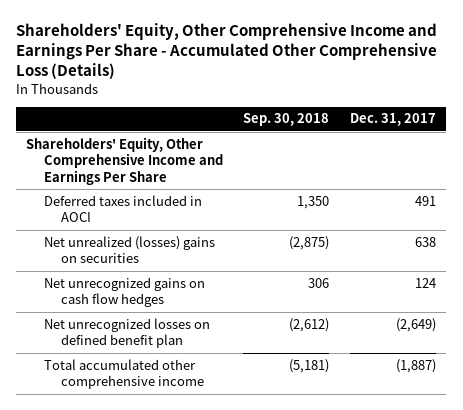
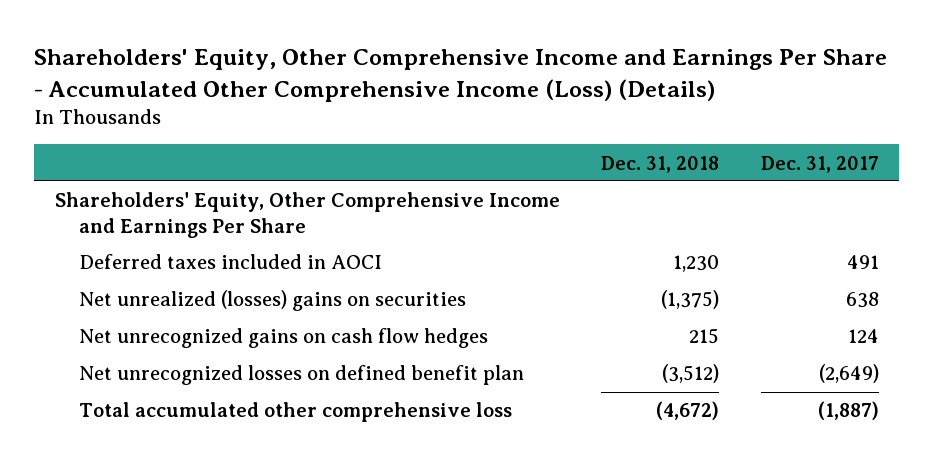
[16,23,438,80] Shareholders' Equity, Other Comprehensive Income and Earnings Per Share - Accumulated Other Comprehensive Loss (Details) -> [33,49,887,102] Shareholders' Equity, Other Comprehensive Income and Earnings Per Share - Accumulated Other Comprehensive Income (Loss) (Details)
[243,113,330,127] Sep. 30, 2018 -> none
none -> [601,155,720,173] Dec. 31, 2018
[43,358,205,390] Total accumulated other comprehensive income -> [79,402,513,423] Total accumulated other comprehensive loss

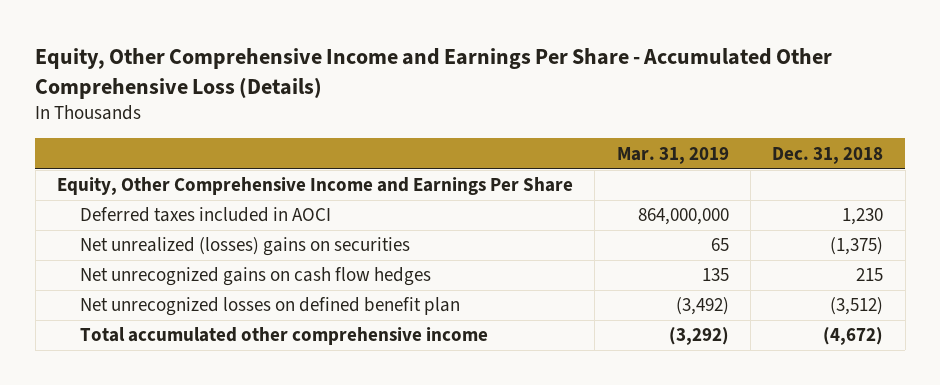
[33,49,887,102] Shareholders' Equity, Other Comprehensive Income and Earnings Per Share - Accumulated Other Comprehensive Income (Loss) (Details) -> [35,48,833,99] Equity, Other Comprehensive Income and Earnings Per Share - Accumulated Other Comprehensive Loss (Details)
[760,155,879,173] Dec. 31, 2017 -> none
none -> [616,146,729,164] Mar. 31, 2019
[54,192,560,239] Shareholders' Equity, Other Comprehensive Income and Earnings Per Share -> [56,177,573,196] Equity, Other Comprehensive Income and Earnings Per Share
[79,402,513,423] Total accumulated other comprehensive loss -> [79,327,488,346] Total accumulated other comprehensive income

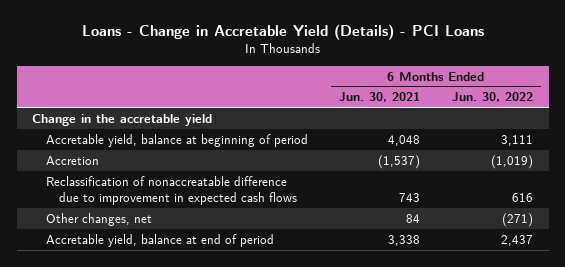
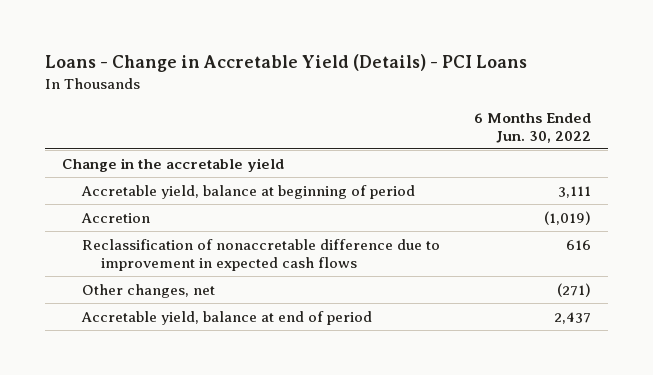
[339,92,421,103] Jun. 30, 2021 -> none
[45,175,297,206] Reclassification of nonaccreatable difference due to improvement in expected cash flows -> [81,238,440,271] Reclassification of nonaccretable difference due to improvement in expected cash flows

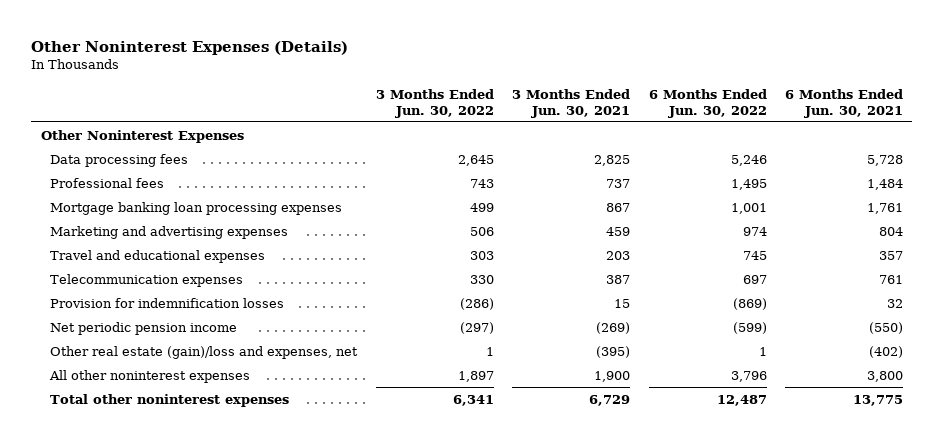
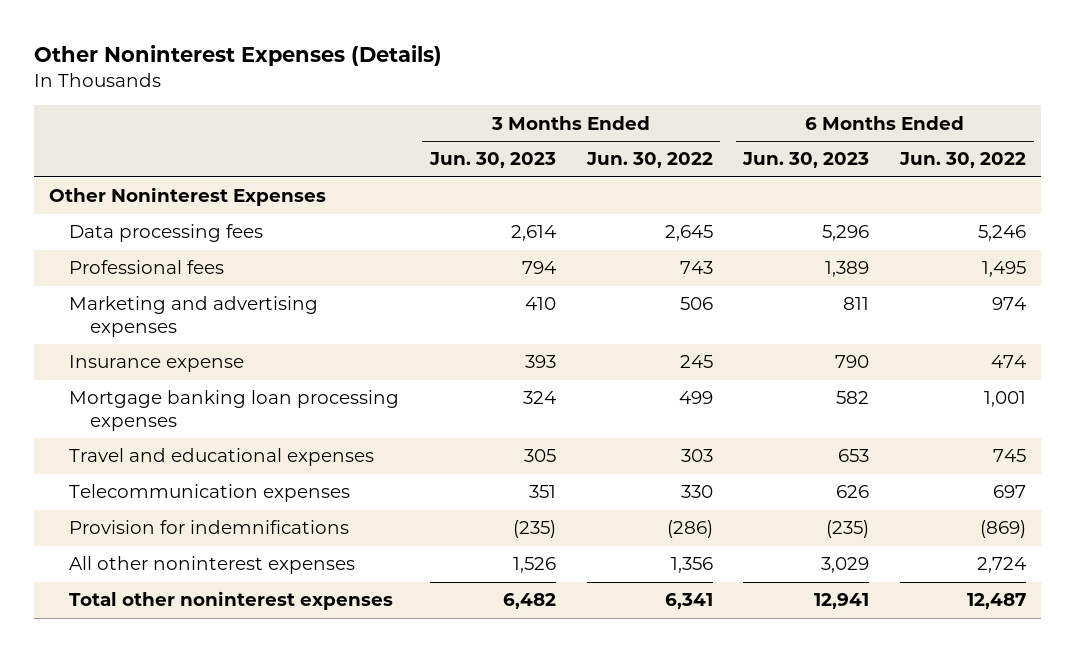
[512,89,631,118] 3 Months Ended Jun. 30, 2021 -> none
[785,89,904,118] 6 Months Ended Jun. 30, 2021 -> none
none -> [429,152,557,169] Jun. 30, 2023
none -> [742,152,870,169] Jun. 30, 2023
none -> [69,355,245,373] Insurance expense
[50,201,343,215] Mortgage banking loan processing expenses -> [69,390,400,431] Mortgage banking loan processing expenses
[50,321,238,335] Net periodic pension income -> none
[50,345,359,359] Other real estate (gain)/loss and expenses, net -> none
[50,297,285,308] Provision for indemnification losses -> [69,520,350,535] Provision for indemnifications
[457,370,494,382] 1,897 -> [670,557,713,574] 1,356
[730,370,767,382] 3,796 -> [976,557,1026,574] 2,724

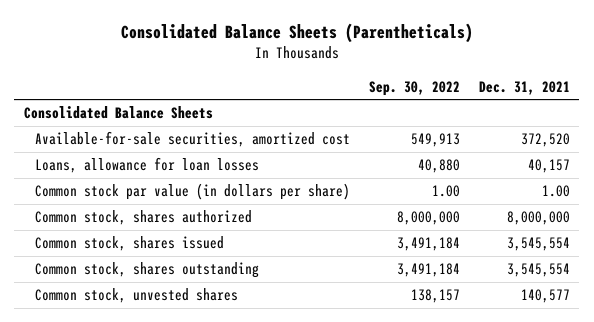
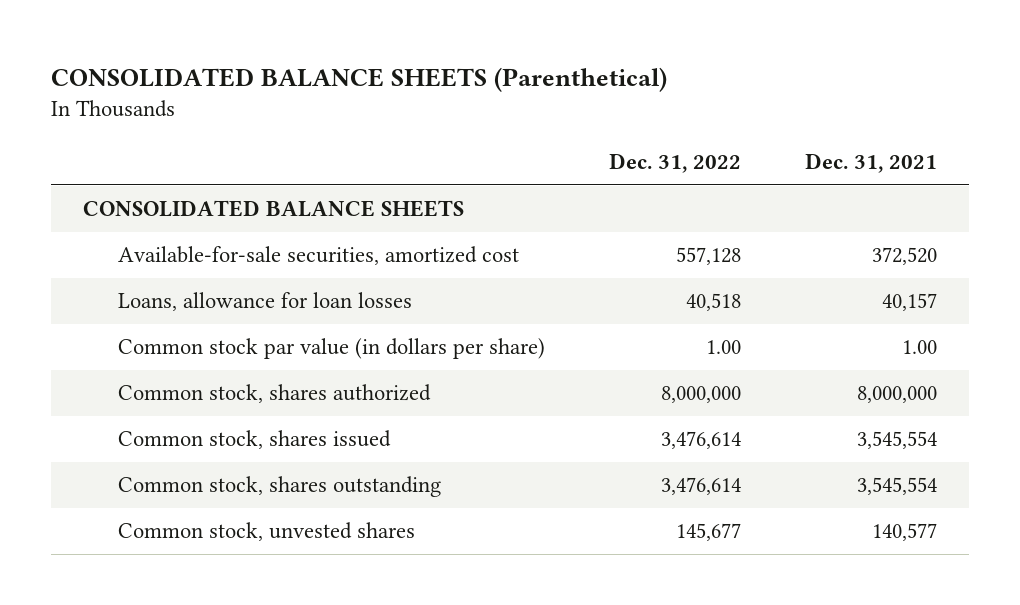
[120,22,473,43] Consolidated Balance Sheets (Parentheticals) -> [50,66,667,92] CONSOLIDATED BALANCE SHEETS (Parenthetical)
[368,80,460,96] Sep. 30, 2022 -> none
none -> [609,152,742,173] Dec. 31, 2022
[23,106,213,120] Consolidated Balance Sheets -> [82,200,464,218] CONSOLIDATED BALANCE SHEETS

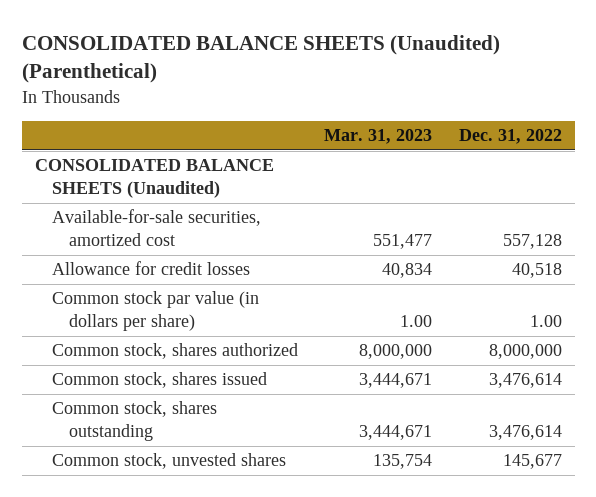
[50,66,667,92] CONSOLIDATED BALANCE SHEETS (Parenthetical) -> [21,34,500,84] CONSOLIDATED BALANCE SHEETS (Unaudited) (Parenthetical)
[805,152,938,173] Dec. 31, 2021 -> none
none -> [324,129,433,145] Mar. 31, 2023
[82,200,464,218] CONSOLIDATED BALANCE SHEETS -> [34,159,274,199] CONSOLIDATED BALANCE SHEETS (Unaudited)
[117,292,412,312] Loans, allowance for loan losses -> [51,261,250,276] Allowance for credit losses

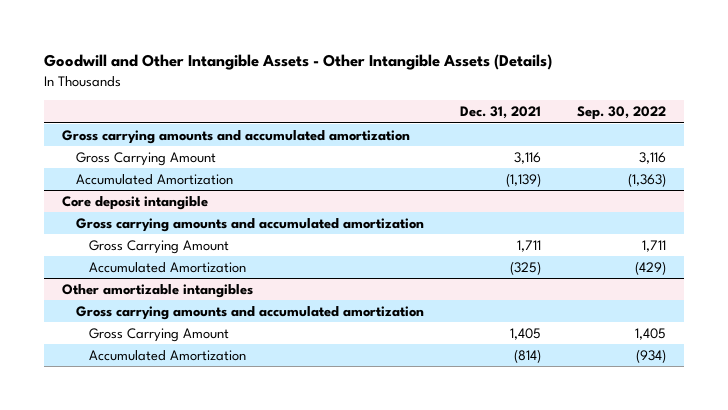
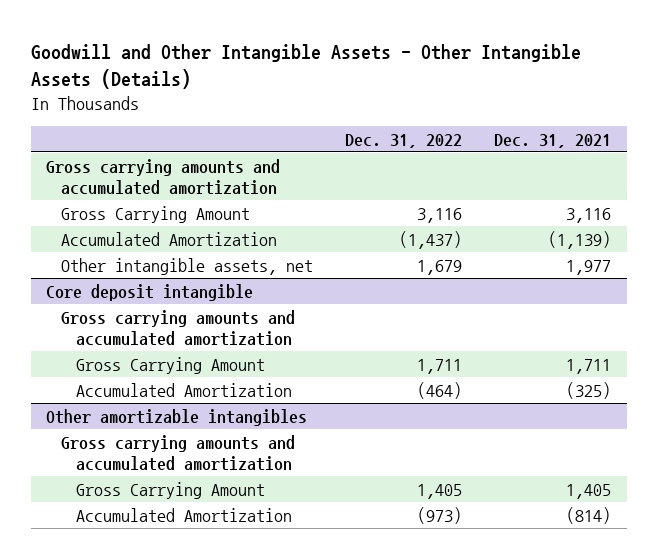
[576,106,666,121] Sep. 30, 2022 -> none
none -> [345,133,463,148] Dec. 31, 2022
none -> [61,257,314,275] Other intangible assets, net

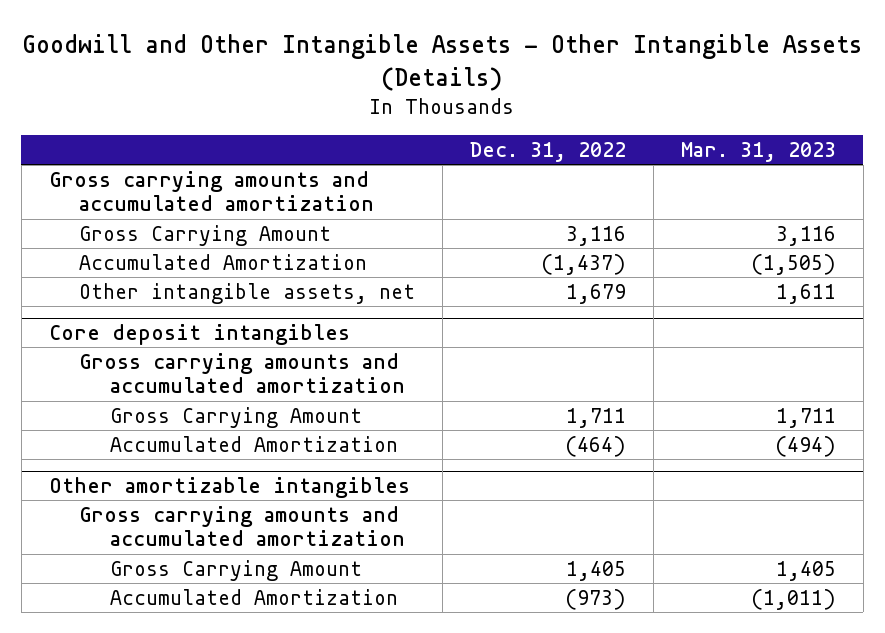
[493,133,611,148] Dec. 31, 2021 -> none
none -> [681,141,837,162] Mar. 31, 2023
[46,283,254,301] Core deposit intangible -> [48,323,350,345] Core deposit intangibles

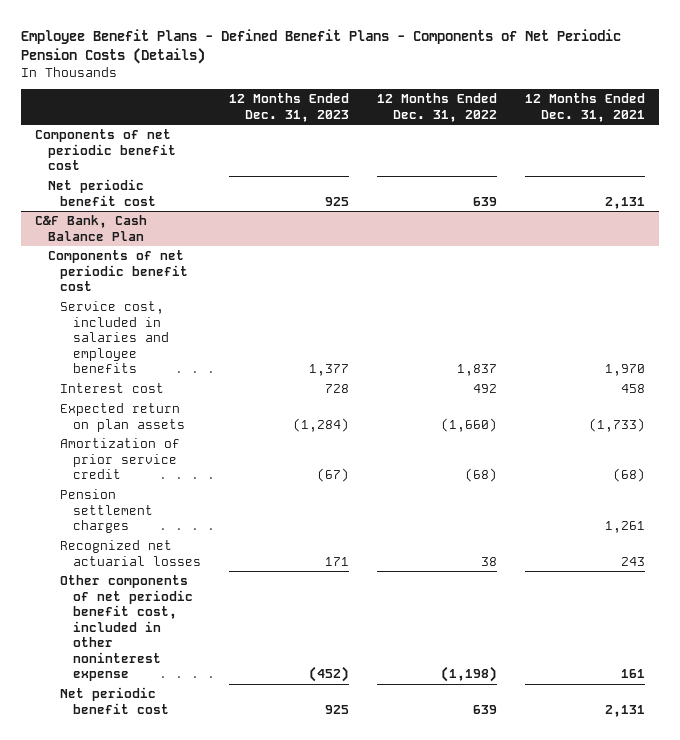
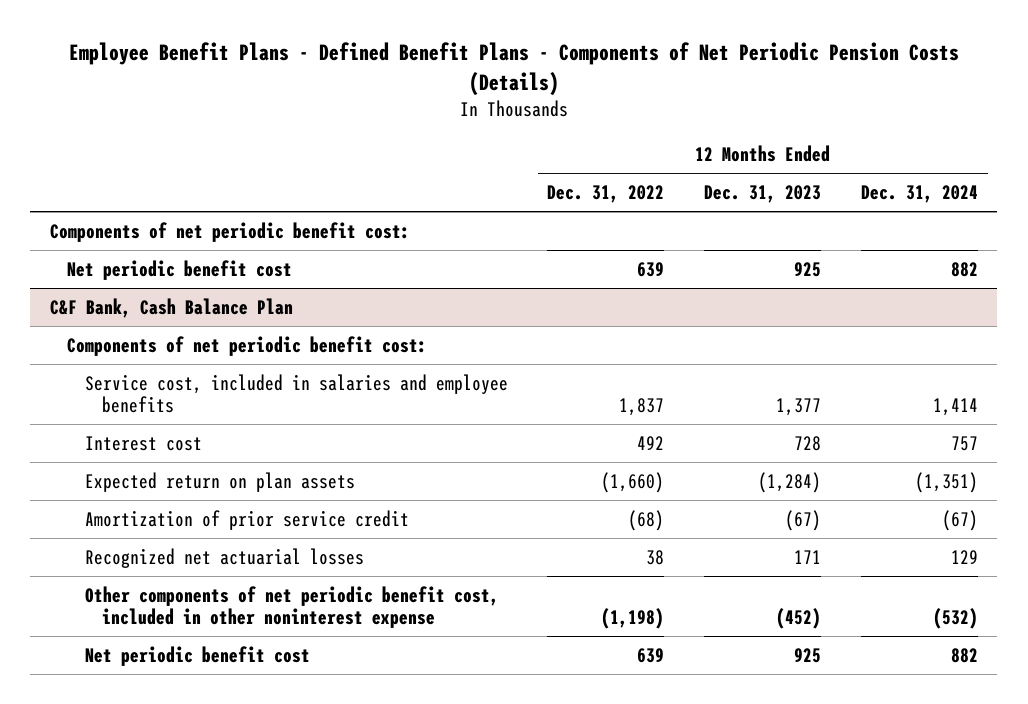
[525,93,646,122] 12 Months Ended Dec. 31, 2021 -> none
none -> [860,184,978,203] Dec. 31, 2024
[35,129,176,171] Components of net periodic benefit cost -> [49,221,410,242] Components of net periodic benefit cost:
[47,250,189,292] Components of net periodic benefit cost -> [67,335,428,356] Components of net periodic benefit cost:
[60,489,154,534] Pension settlement charges -> none

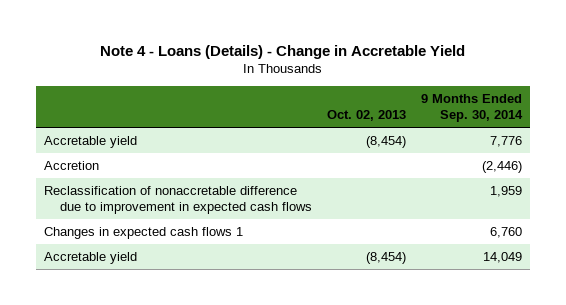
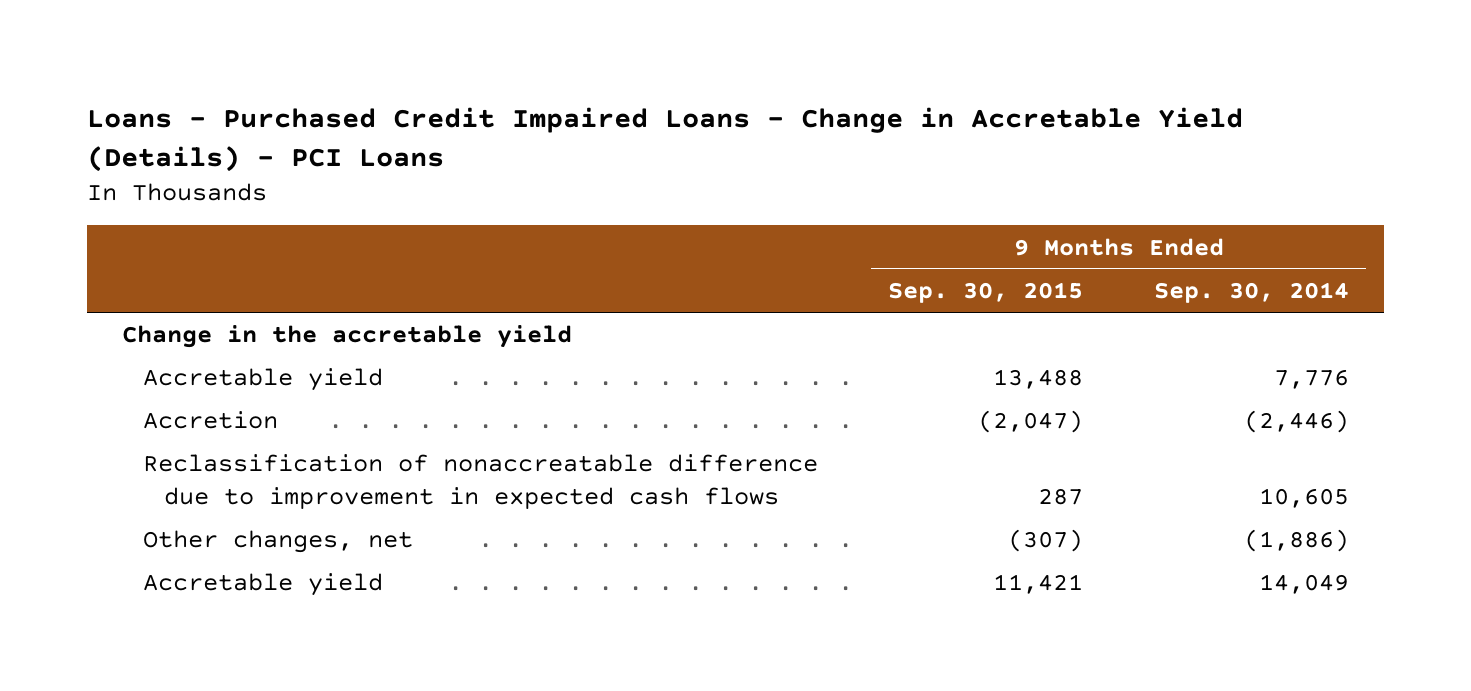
[99,44,465,59] Note 4 - Loans (Details) - Change in Accretable Yield -> [87,106,1244,172] Loans - Purchased Credit Impaired Loans - Change in Accretable Yield (Details) - PCI Loans
[326,110,406,122] Oct. 02, 2013 -> none
none -> [888,281,1084,303] Sep. 30, 2015
none -> [122,325,573,349] Change in the accretable yield
[43,226,243,239] Changes in expected cash flows 1 -> none
[43,185,312,214] Reclassification of nonaccretable difference due to improvement in expected cash flows -> [143,454,819,509] Reclassification of nonaccreatable difference due to improvement in expected cash flows
[490,185,523,197] 1,959 -> [1258,487,1349,508] 10,605
none -> [143,530,414,554] Other changes, net

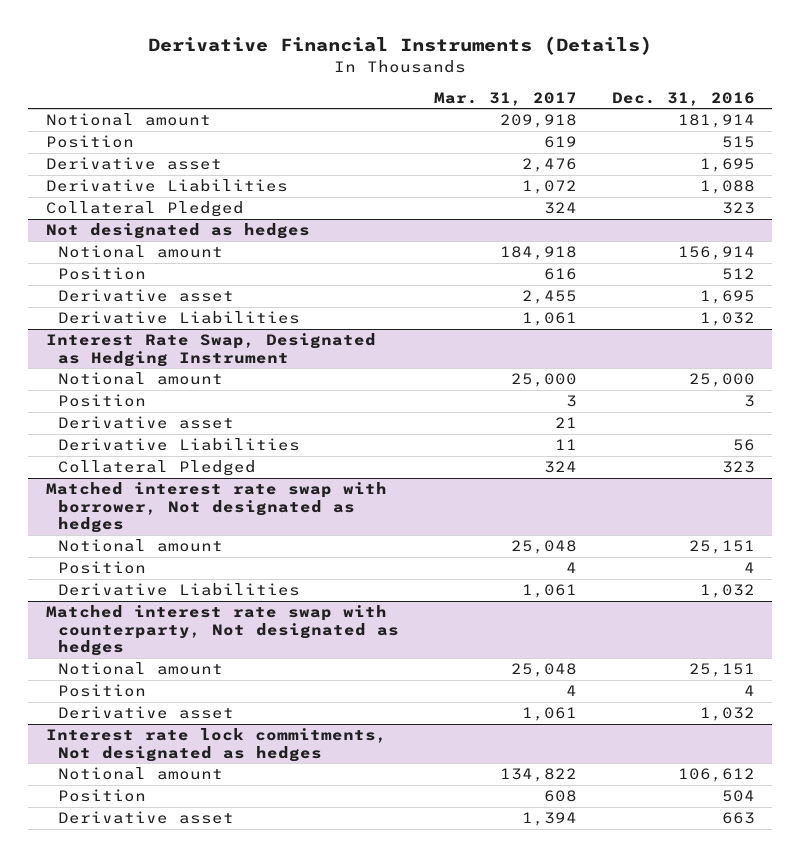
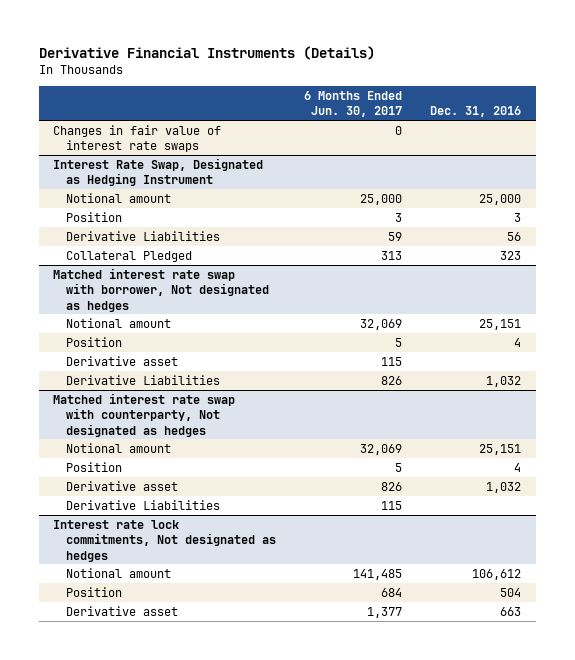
[433,91,577,106] Mar. 31, 2017 -> none
none -> [304,90,403,118] 6 Months Ended Jun. 30, 2017
[45,113,211,127] Notional amount -> none
[45,135,134,149] Position -> none
[45,157,222,171] Derivative asset -> none
[45,179,288,193] Derivative Liabilities -> none
[45,201,244,218] Collateral Pledged -> none
[45,223,310,240] Not designated as hedges -> none
[57,245,223,259] Notional amount -> none
[57,267,146,281] Position -> none
[57,289,234,303] Derivative asset -> none
[57,311,300,325] Derivative Liabilities -> none
none -> [53,124,222,153] Changes in fair value of interest rate swaps
[57,416,234,430] Derivative asset -> none
none -> [66,355,179,366] Derivative asset
none -> [66,499,221,510] Derivative Liabilities

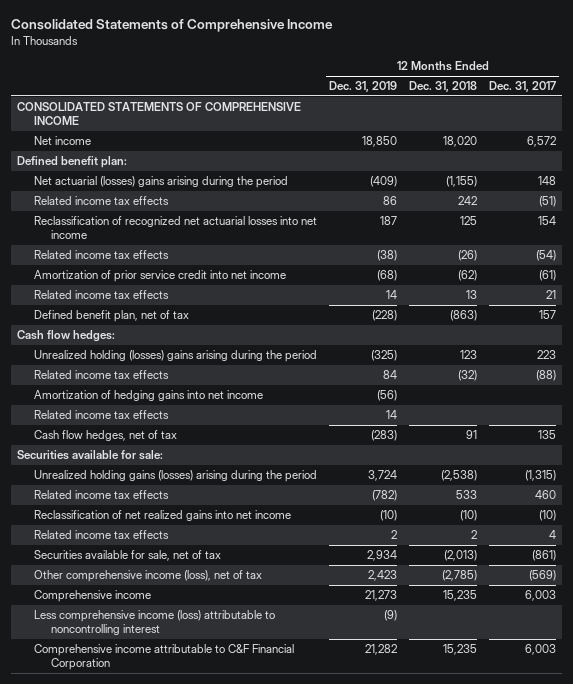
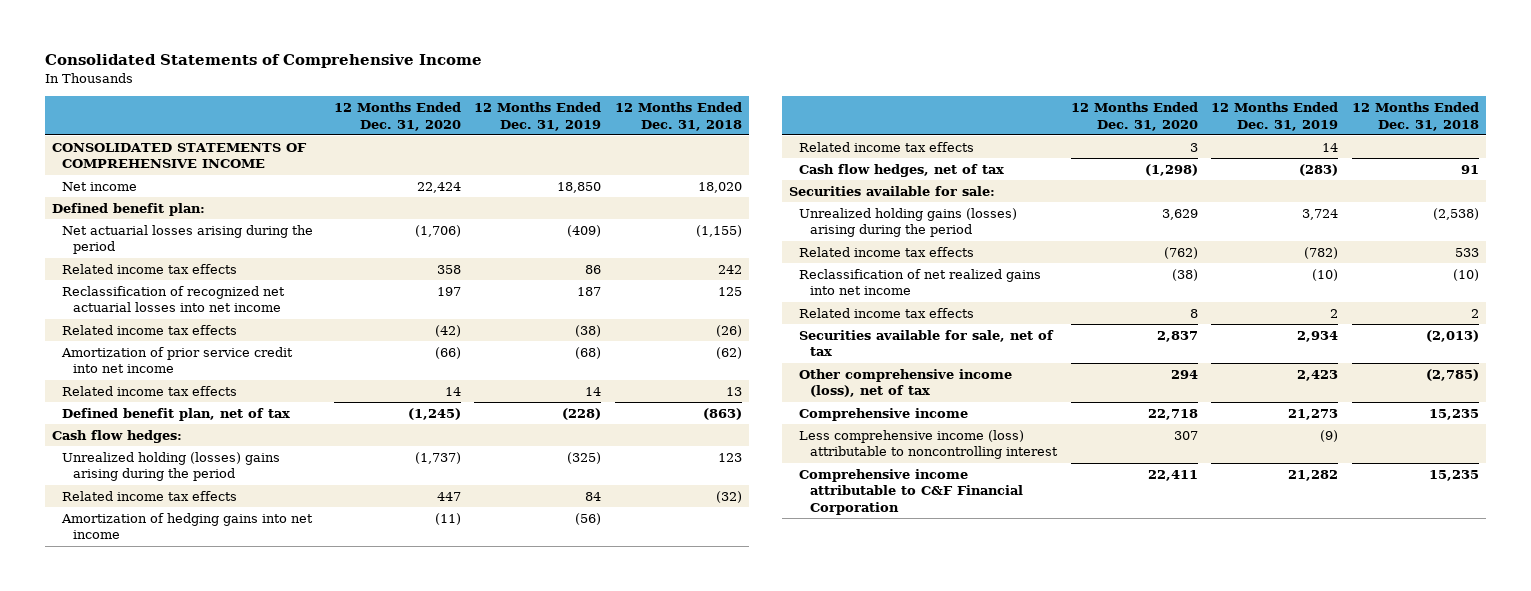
[489,81,557,93] Dec. 31, 2017 -> none
none -> [333,102,461,131] 12 Months Ended Dec. 31, 2020
[34,176,289,189] Net actuarial (losses) gains arising during the period -> [62,224,314,255] Net actuarial losses arising during the period

